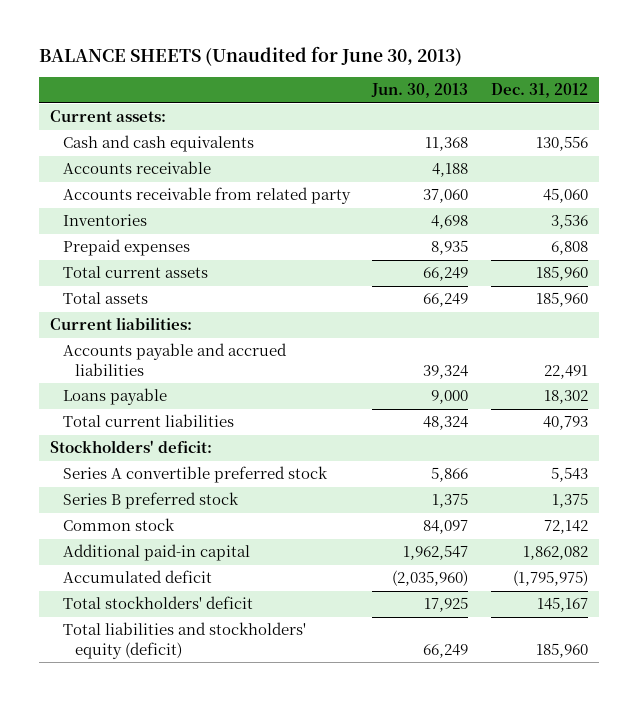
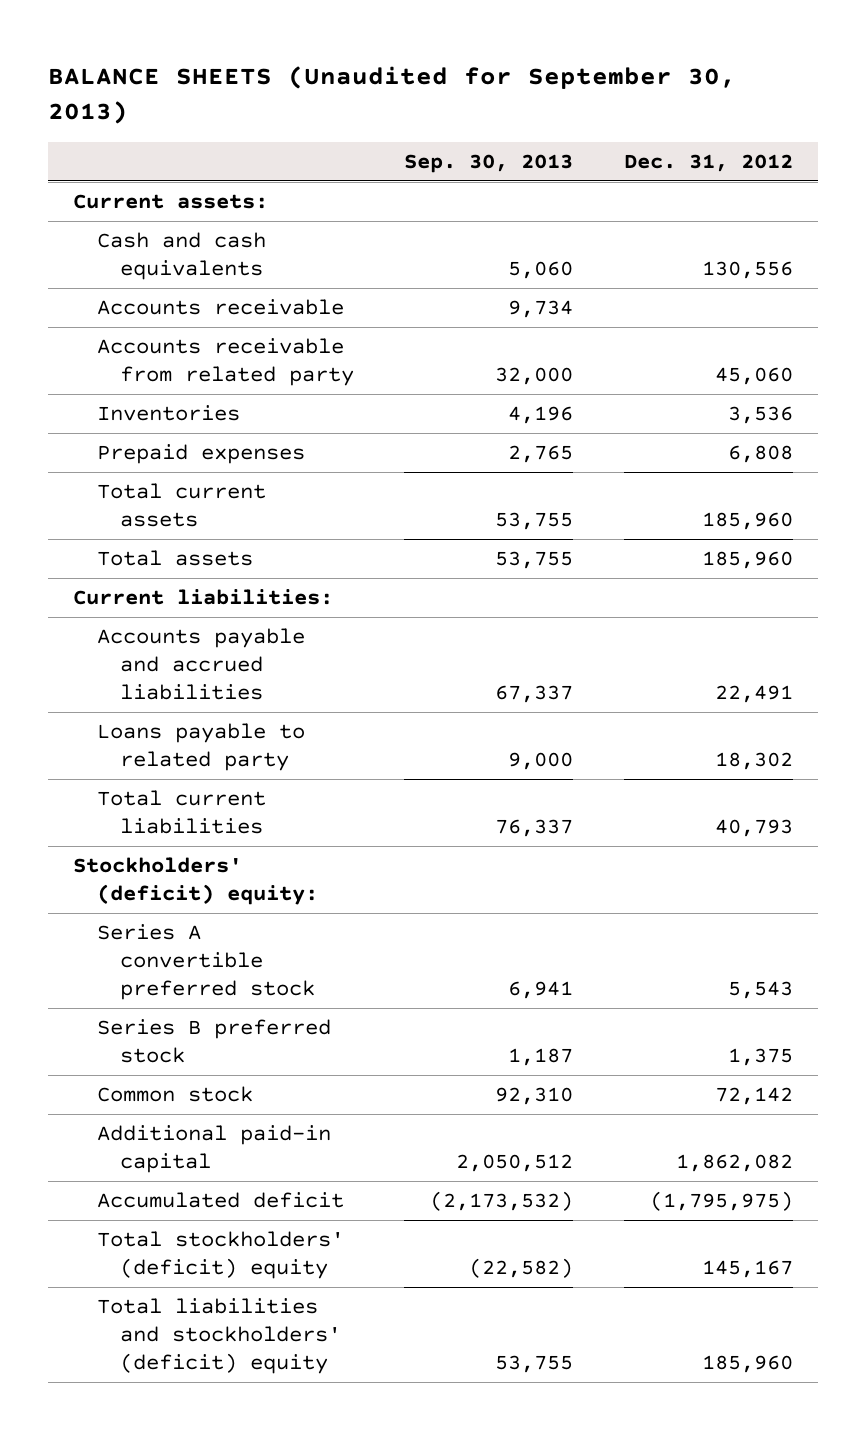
[38,45,462,66] BALANCE SHEETS (Unaudited for June 30, 2013) -> [48,65,737,125] BALANCE SHEETS (Unaudited for September 30, 2013)
[371,83,469,99] Jun. 30, 2013 -> none
none -> [404,153,574,173] Sep. 30, 2013
[62,388,167,406] Loans payable -> [96,723,305,772] Loans payable to related party
[49,440,212,454] Stockholders' deficit: -> [73,857,318,906] Stockholders' (deficit) equity:
[62,596,253,610] Total stockholders' deficit -> [96,1231,344,1280] Total stockholders' (deficit) equity
[62,622,306,659] Total liabilities and stockholders' equity (deficit) -> [96,1298,342,1375] Total liabilities and stockholders' (deficit) equity

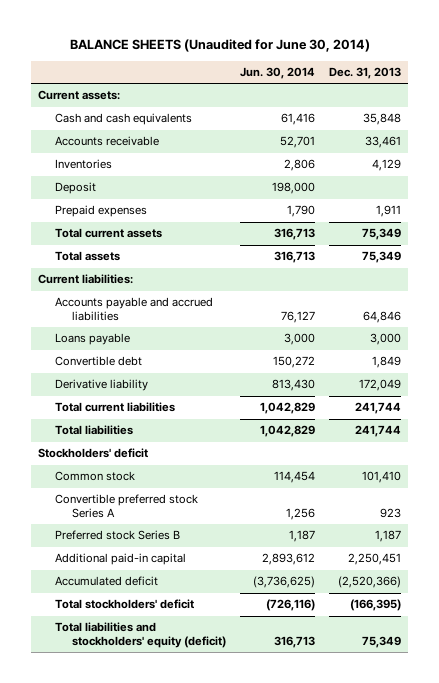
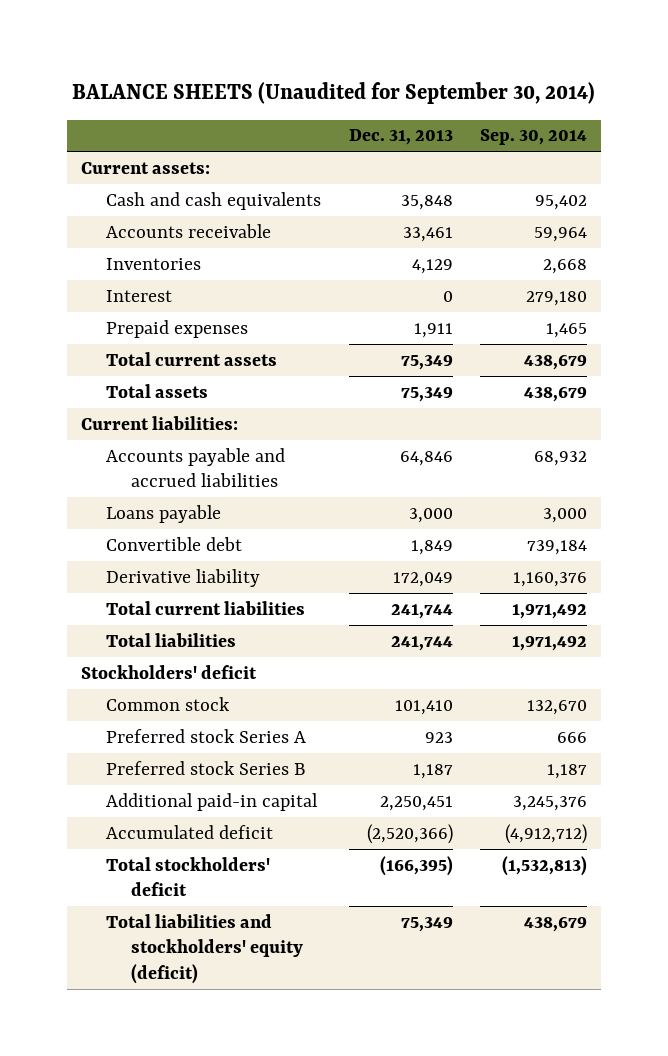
[69,39,370,53] BALANCE SHEETS (Unaudited for June 30, 2014) -> [72,81,596,104] BALANCE SHEETS (Unaudited for September 30, 2014)
[240,66,316,79] Jun. 30, 2014 -> none
none -> [480,129,588,146] Sep. 30, 2014
[55,182,97,195] Deposit -> none
none -> [105,289,172,302] Interest
[55,494,199,519] Convertible preferred stock Series A -> [105,728,306,743] Preferred stock Series A

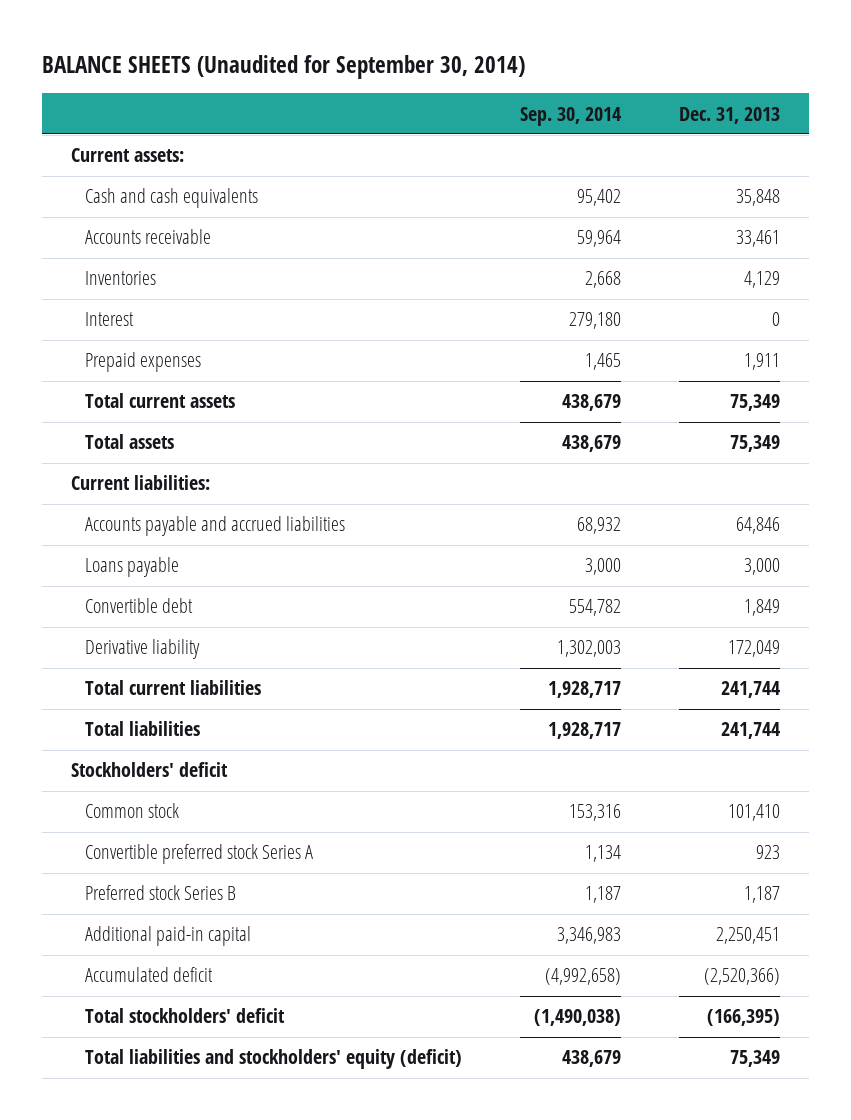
[527,539,588,555] 739,184 -> [569,599,622,617] 554,782
[513,571,588,587] 1,160,376 -> [557,640,622,658] 1,302,003
[512,603,588,619] 1,971,492 -> [548,681,622,699] 1,928,717
[512,635,588,651] 1,971,492 -> [548,722,622,740] 1,928,717
[527,699,588,715] 132,670 -> [569,804,622,822] 153,316
[105,728,306,743] Preferred stock Series A -> [85,844,314,865] Convertible preferred stock Series A
[557,731,588,743] 666 -> [585,845,622,863] 1,134
[513,795,588,811] 3,245,376 -> [557,927,622,945] 3,346,983
[505,823,588,844] (4,912,712) -> [545,968,622,986] (4,992,658)
[502,855,588,876] (1,532,813) -> [534,1009,622,1027] (1,490,038)

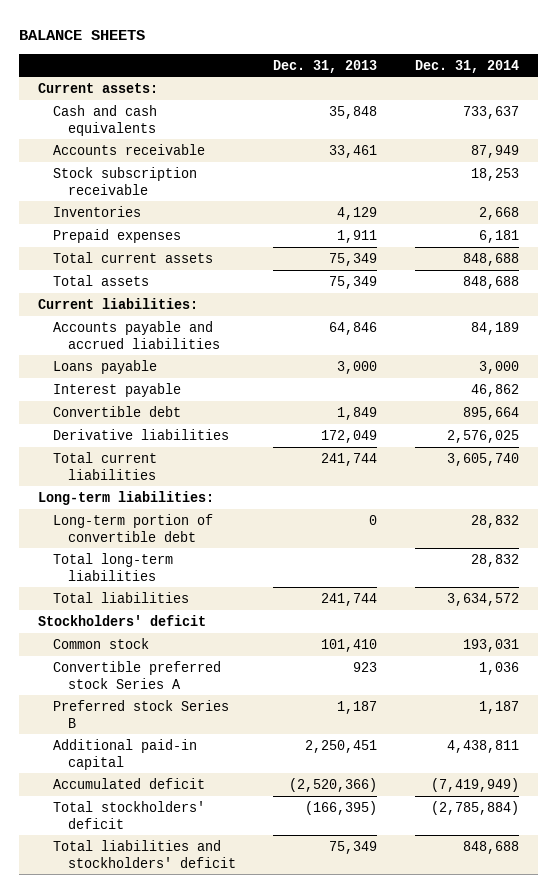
[41,55,525,80] BALANCE SHEETS (Unaudited for September 30, 2014) -> [18,30,145,41] BALANCE SHEETS
[520,106,622,126] Sep. 30, 2014 -> none
none -> [414,59,519,73] Dec. 31, 2014
none -> [52,166,197,195] Stock subscription receivable
[85,312,135,327] Interest -> none
none -> [52,382,181,397] Interest payable
[85,639,201,660] Derivative liability -> [52,428,229,440] Derivative liabilities
none -> [37,490,214,505] Long-term liabilities:
none -> [52,513,213,542] Long-term portion of convertible debt
none -> [52,552,173,581] Total long-term liabilities
[85,1049,463,1070] Total liabilities and stockholders' equity (deficit) -> [52,839,236,868] Total liabilities and stockholders' deficit

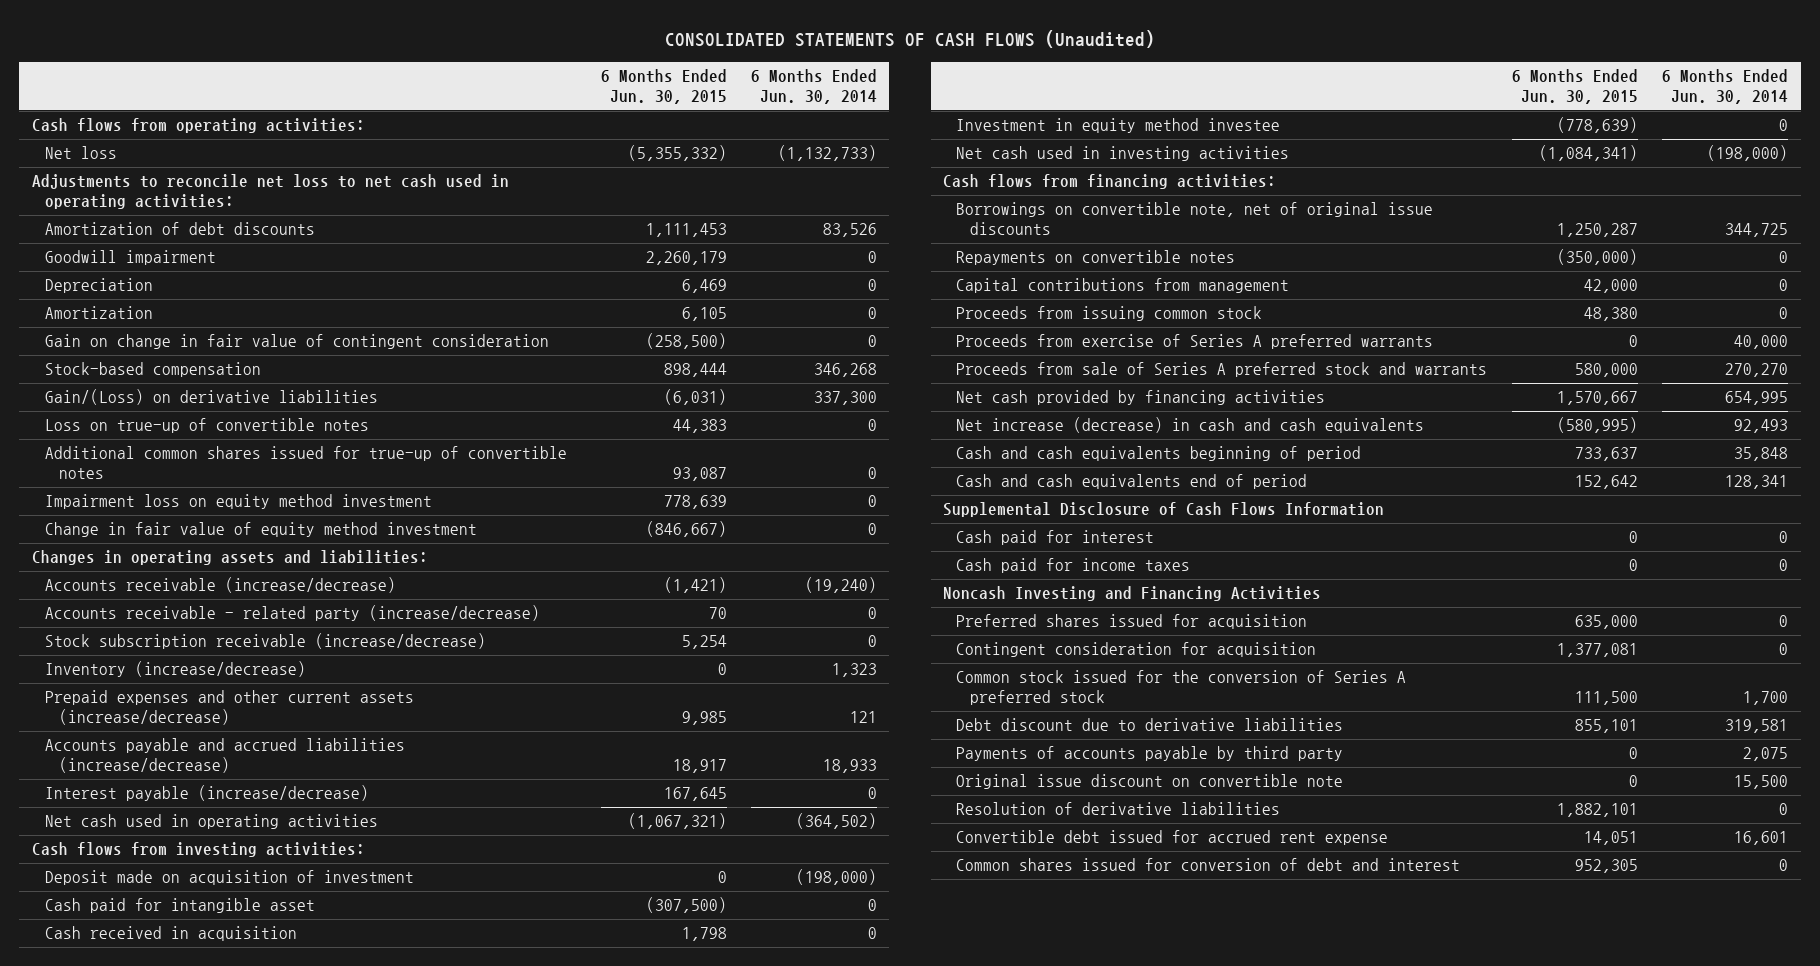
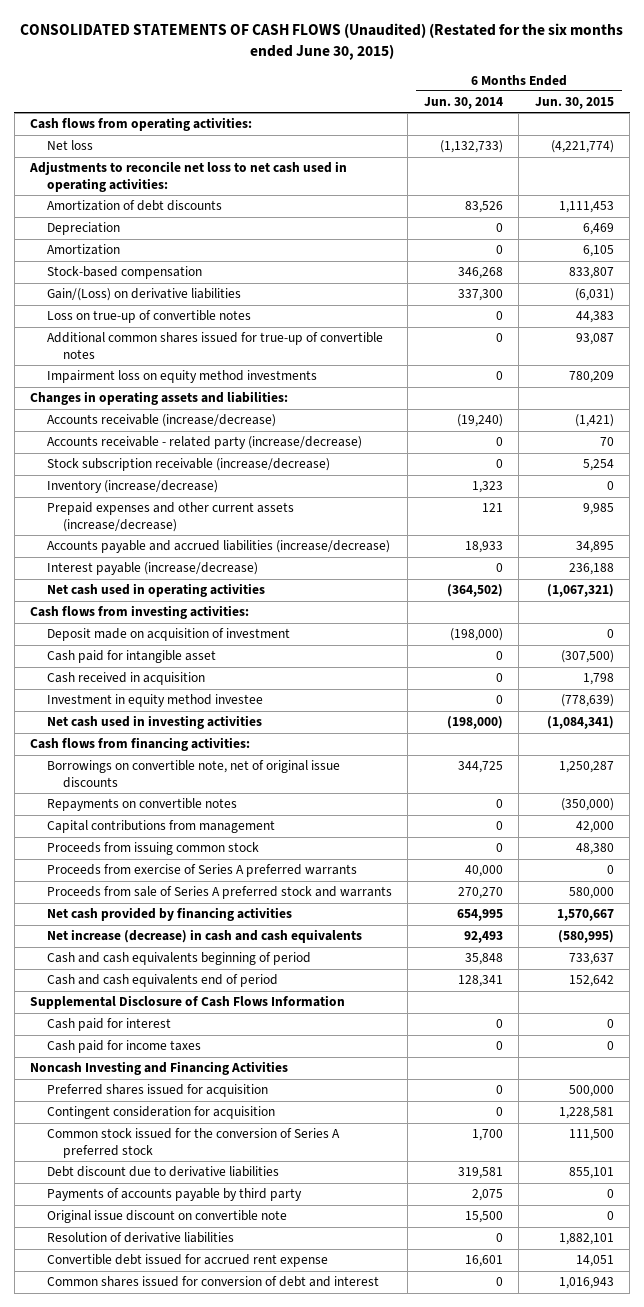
[664,30,1155,49] CONSOLIDATED STATEMENTS OF CASH FLOWS (Unaudited) -> [19,23,623,60] CONSOLIDATED STATEMENTS OF CASH FLOWS (Unaudited) (Restated for the six months ended June 30, 2015)
[627,145,727,162] (5,355,332) -> [550,140,614,154] (4,221,774)
[45,250,217,266] Goodwill impairment -> none
[45,334,550,350] Gain on change in fair value of contingent consideration -> none
[663,363,727,378] 898,444 -> [568,267,614,280] 833,807
[45,522,478,538] Change in fair value of equity method investment -> none
[45,494,433,510] Impairment loss on equity method investment -> [46,370,317,384] Impairment loss on equity method investments
[663,495,727,510] 778,639 -> [568,371,614,384] 780,209
[672,759,727,774] 18,917 -> [575,541,614,554] 34,895
[663,787,727,802] 167,645 -> [568,563,614,576] 236,188
[1574,615,1638,630] 635,000 -> [568,1085,614,1098] 500,000
[1556,643,1638,658] 1,377,081 -> [558,1107,614,1120] 1,228,581
[1574,859,1638,874] 952,305 -> [558,1277,614,1290] 1,016,943

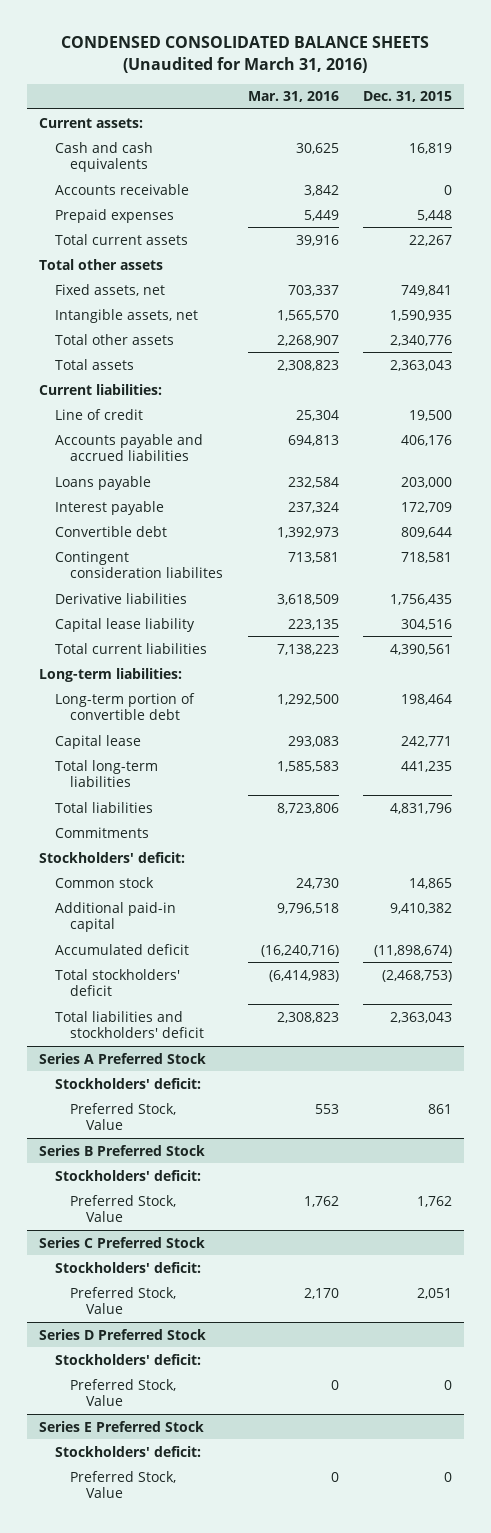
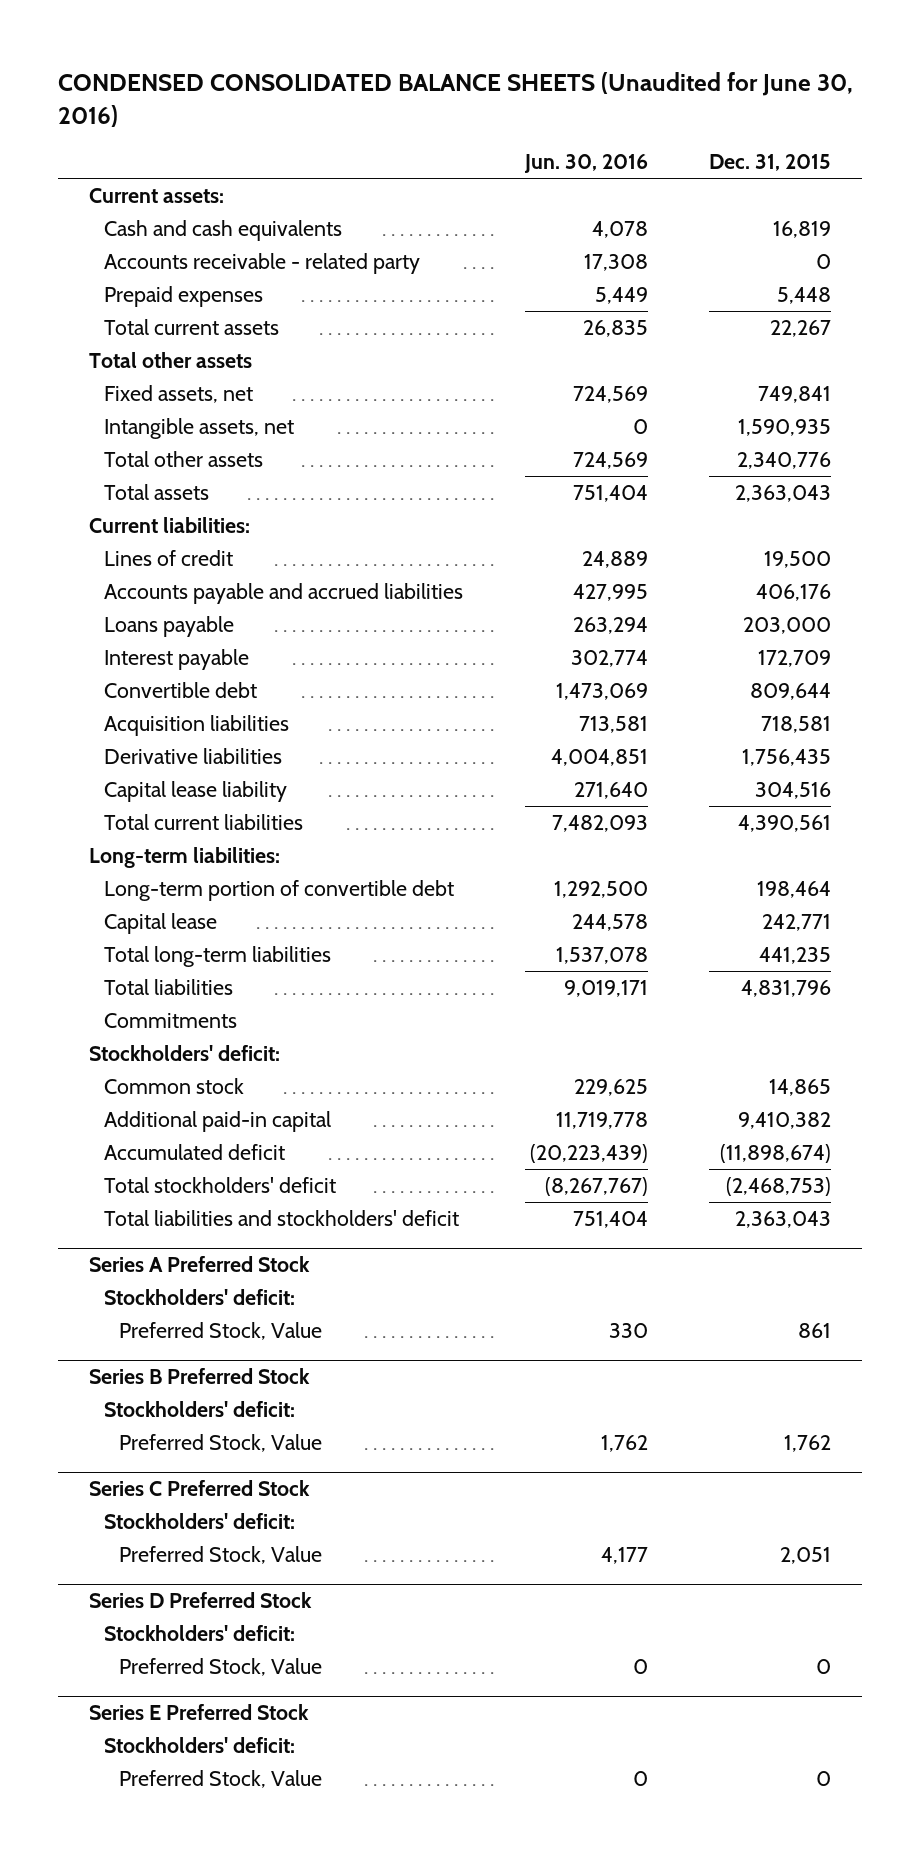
[61,36,430,73] CONDENSED CONSOLIDATED BALANCE SHEETS (Unaudited for March 31, 2016) -> [58,72,854,128] CONDENSED CONSOLIDATED BALANCE SHEETS (Unaudited for June 30, 2016)
[247,91,339,103] Mar. 31, 2016 -> none
none -> [523,154,648,174] Jun. 30, 2016
[54,183,189,195] Accounts receivable -> [104,252,421,274] Accounts receivable - related party
[54,408,143,420] Line of credit -> [104,549,234,566] Lines of credit
[54,550,224,579] Contingent consideration liabilites -> [104,714,290,736] Acquisition liabilities

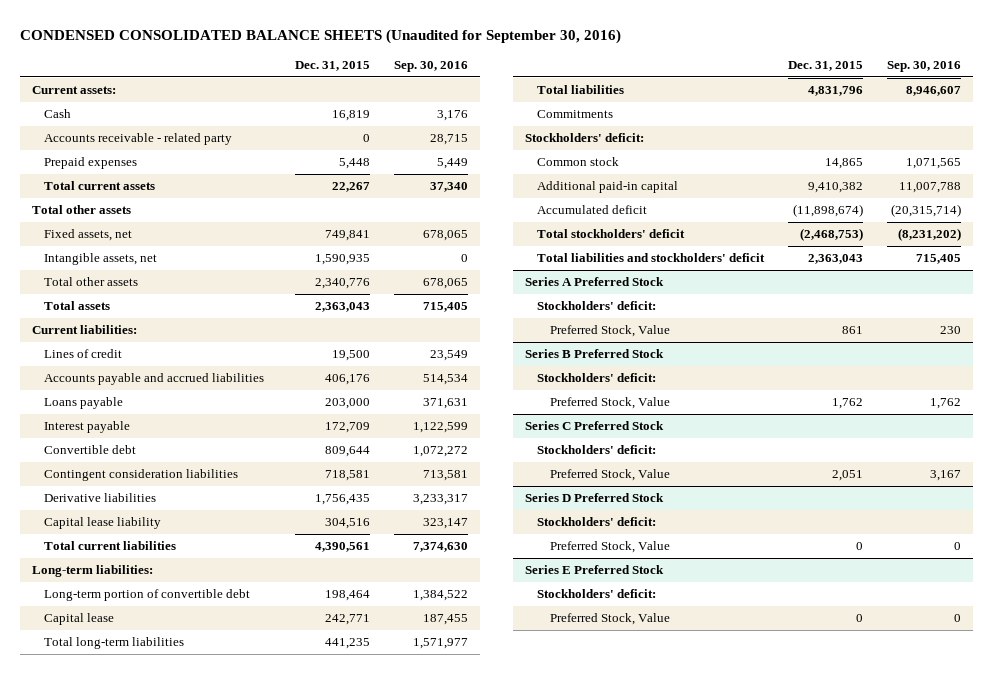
[58,72,854,128] CONDENSED CONSOLIDATED BALANCE SHEETS (Unaudited for June 30, 2016) -> [19,29,621,45] CONDENSED CONSOLIDATED BALANCE SHEETS (Unaudited for September 30, 2016)
[523,154,648,174] Jun. 30, 2016 -> none
none -> [393,61,468,73] Sep. 30, 2016
[104,219,343,241] Cash and cash equivalents -> [44,109,72,119] Cash
[104,714,290,736] Acquisition liabilities -> [44,469,239,482] Contingent consideration liabilities

